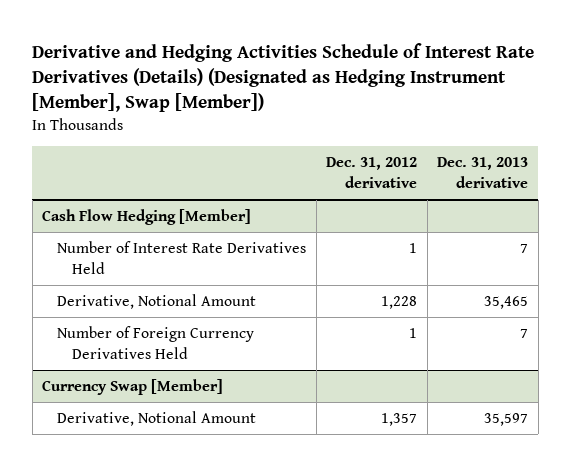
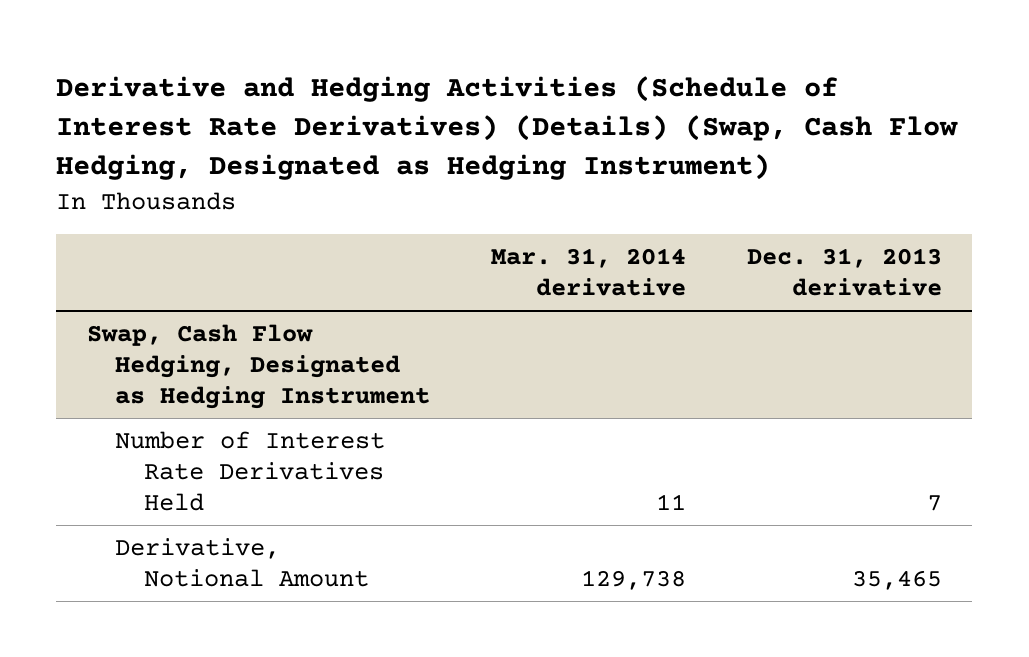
[32,42,535,112] Derivative and Hedging Activities Schedule of Interest Rate Derivatives (Details) (Designated as Hedging Instrument [Member], Swap [Member]) -> [56,75,959,181] Derivative and Hedging Activities (Schedule of Interest Rate Derivatives) (Details) (Swap, Cash Flow Hedging, Designated as Hedging Instrument)
[326,157,418,189] Dec. 31, 2012 derivative -> none
none -> [491,247,687,296] Mar. 31, 2014 derivative
[42,209,252,226] Cash Flow Hedging [Member] -> none
none -> [86,324,431,409] Swap, Cash Flow Hedging, Designated as Hedging Instrument
[57,326,255,359] Number of Foreign Currency Derivatives Held -> none
[42,379,224,396] Currency Swap [Member] -> none
[57,411,257,427] Derivative, Notional Amount -> none

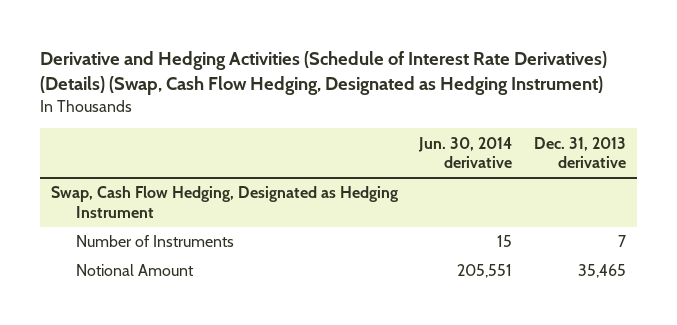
[491,247,687,296] Mar. 31, 2014 derivative -> none
none -> [418,136,513,169] Jun. 30, 2014 derivative
[115,431,386,511] Number of Interest Rate Derivatives Held -> [75,235,234,248] Number of Instruments
[115,538,369,587] Derivative, Notional Amount -> [75,264,194,277] Notional Amount

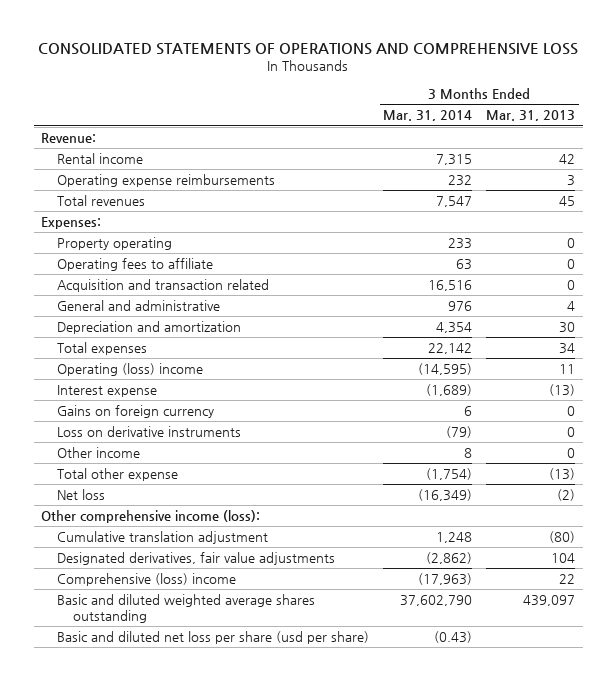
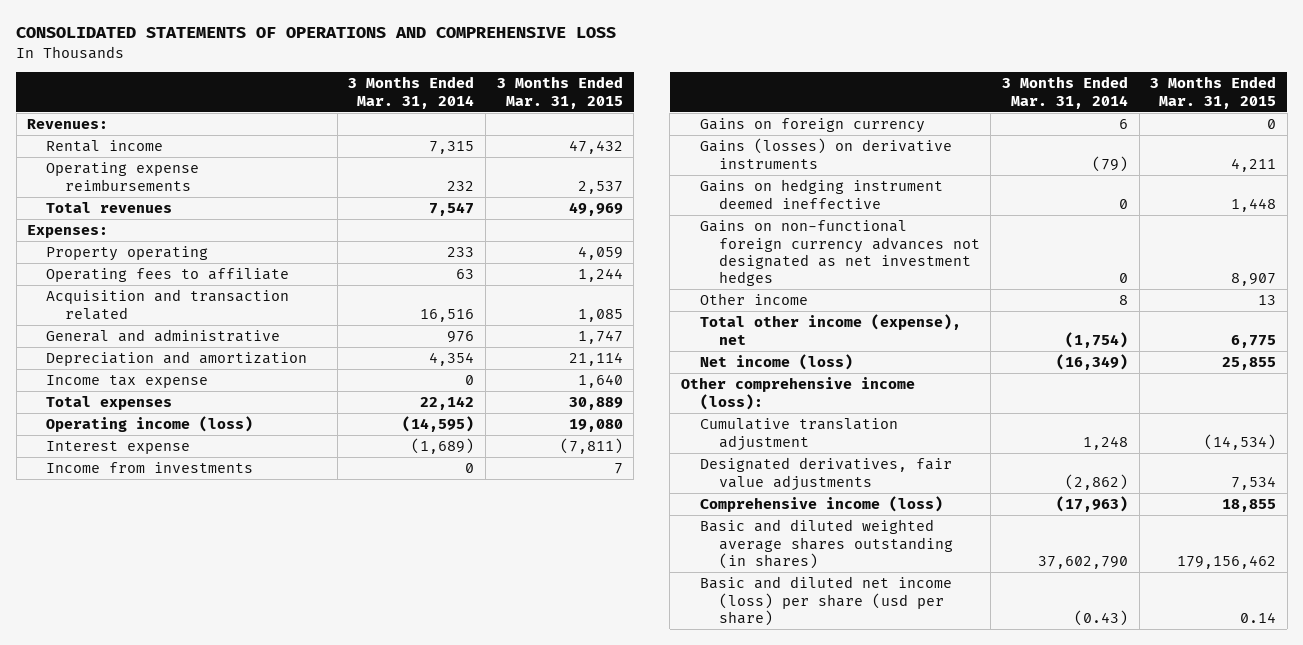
[486,110,576,122] Mar. 31, 2013 -> none
none -> [496,76,623,109] 3 Months Ended Mar. 31, 2015
[40,133,96,144] Revenue: -> [27,119,109,130] Revenues:
none -> [46,375,209,389] Income tax expense
[56,363,203,377] Operating (loss) income -> [46,416,254,433] Operating income (loss)
none -> [46,462,254,474] Income from investments
[56,426,241,438] Loss on derivative instruments -> [699,138,952,169] Gains (losses) on derivative instruments
none -> [699,179,943,209] Gains on hedging instrument deemed ineffective
none -> [699,220,980,287] Gains on non-functional foreign currency advances not designated as net investment hedges
[56,468,178,482] Total other expense -> [699,314,961,345] Total other income (expense), net
[56,489,105,501] Net loss -> [699,354,853,371] Net income (loss)
[56,573,236,587] Comprehensive (loss) income -> [699,496,943,513] Comprehensive income (loss)
[56,594,315,623] Basic and diluted weighted average shares outstanding -> [699,519,953,569] Basic and diluted weighted average shares outstanding (in shares)
[56,631,369,645] Basic and diluted net loss per share (usd per share) -> [699,576,952,626] Basic and diluted net income (loss) per share (usd per share)

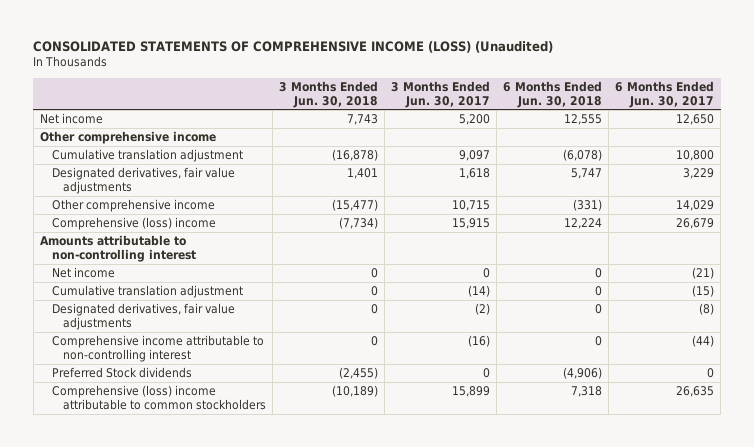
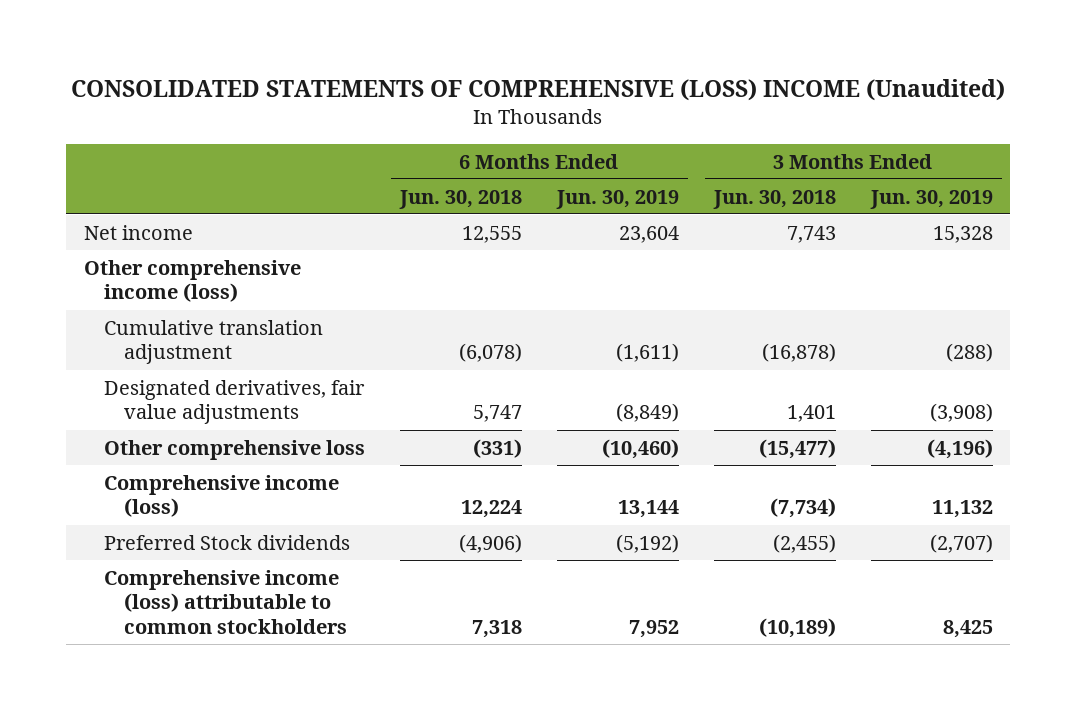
[33,40,554,53] CONSOLIDATED STATEMENTS OF COMPREHENSIVE INCOME (LOSS) (Unaudited) -> [71,79,1006,102] CONSOLIDATED STATEMENTS OF COMPREHENSIVE (LOSS) INCOME (Unaudited)
[391,80,491,108] 3 Months Ended Jun. 30, 2017 -> none
[615,80,715,108] 6 Months Ended Jun. 30, 2017 -> none
none -> [555,189,679,209] Jun. 30, 2019
none -> [869,189,993,209] Jun. 30, 2019
[39,130,216,144] Other comprehensive income -> [83,259,301,303] Other comprehensive income (loss)
[39,234,196,263] Amounts attributable to non-controlling interest -> none
[51,266,115,278] Net income -> none
[51,284,243,298] Cumulative translation adjustment -> none
[51,302,235,331] Designated derivatives, fair value adjustments -> none
[51,334,264,363] Comprehensive income attributable to non-controlling interest -> none
[51,198,215,212] Other comprehensive income -> [104,439,366,460] Other comprehensive loss
[51,216,216,230] Comprehensive (loss) income -> [104,474,340,518] Comprehensive income (loss)
[51,384,267,411] Comprehensive (loss) income attributable to common stockholders -> [104,569,348,635] Comprehensive income (loss) attributable to common stockholders

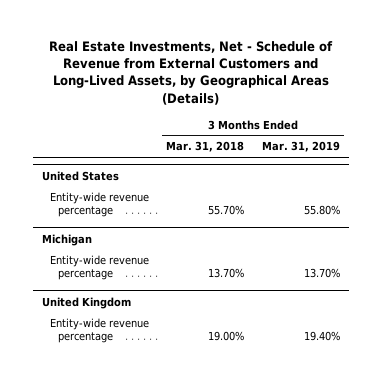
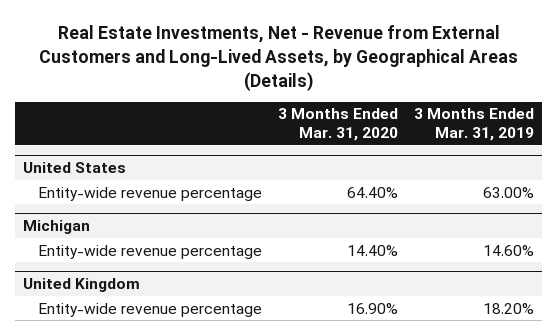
[48,40,333,105] Real Estate Investments, Net - Schedule of Revenue from External Customers and Long-Lived Assets, by Geographical Areas (Details) -> [38,25,518,91] Real Estate Investments, Net - Revenue from External Customers and Long-Lived Assets, by Geographical Areas (Details)
[166,141,245,153] Mar. 31, 2018 -> none
none -> [278,108,399,142] 3 Months Ended Mar. 31, 2020
[303,205,340,216] 55.80% -> [483,186,535,198] 63.00%
[303,268,340,279] 13.70% -> [483,244,535,256] 14.60%
[303,331,340,342] 19.40% -> [483,302,535,314] 18.20%

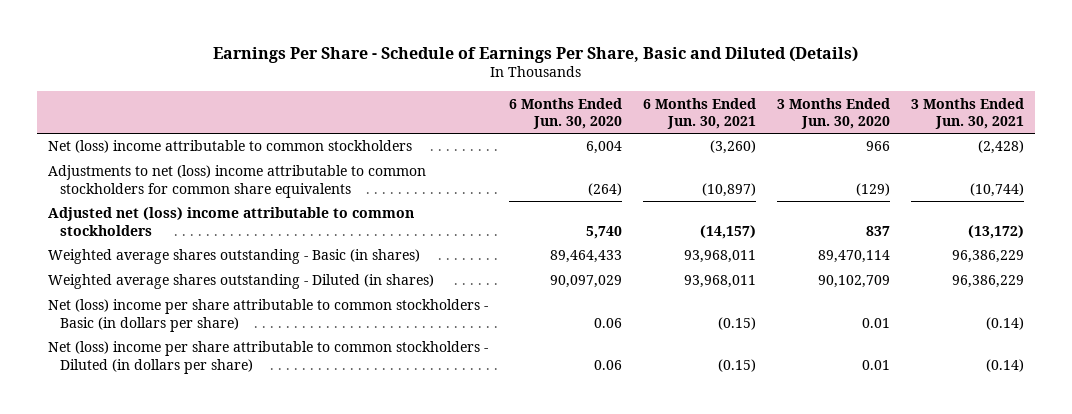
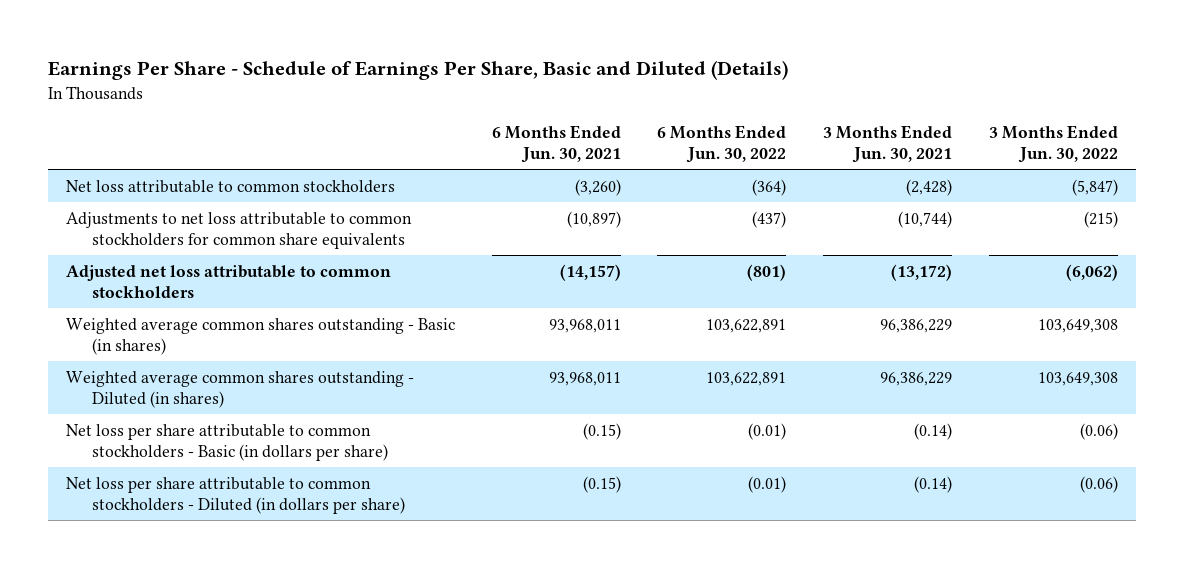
[508,97,622,129] 6 Months Ended Jun. 30, 2020 -> none
[776,97,890,129] 3 Months Ended Jun. 30, 2020 -> none
none -> [657,124,787,163] 6 Months Ended Jun. 30, 2022
none -> [988,124,1118,163] 3 Months Ended Jun. 30, 2022
[47,140,412,154] Net (loss) income attributable to common stockholders -> [65,179,395,193] Net loss attributable to common stockholders
[47,165,426,198] Adjustments to net (loss) income attributable to common stockholders for common share equivalents -> [65,211,412,249] Adjustments to net loss attributable to common stockholders for common share equivalents
[47,207,414,236] Adjusted net (loss) income attributable to common stockholders -> [65,264,391,298] Adjusted net loss attributable to common stockholders
[47,249,420,265] Weighted average shares outstanding - Basic (in shares) -> [65,317,455,355] Weighted average common shares outstanding - Basic (in shares)
[47,274,434,290] Weighted average shares outstanding - Diluted (in shares) -> [65,370,414,408] Weighted average common shares outstanding - Diluted (in shares)
[47,299,488,332] Net (loss) income per share attributable to common stockholders - Basic (in dollars per share) -> [65,423,388,461] Net loss per share attributable to common stockholders - Basic (in dollars per share)
[47,341,488,374] Net (loss) income per share attributable to common stockholders - Diluted (in dollars per share) -> [65,476,405,514] Net loss per share attributable to common stockholders - Diluted (in dollars per share)

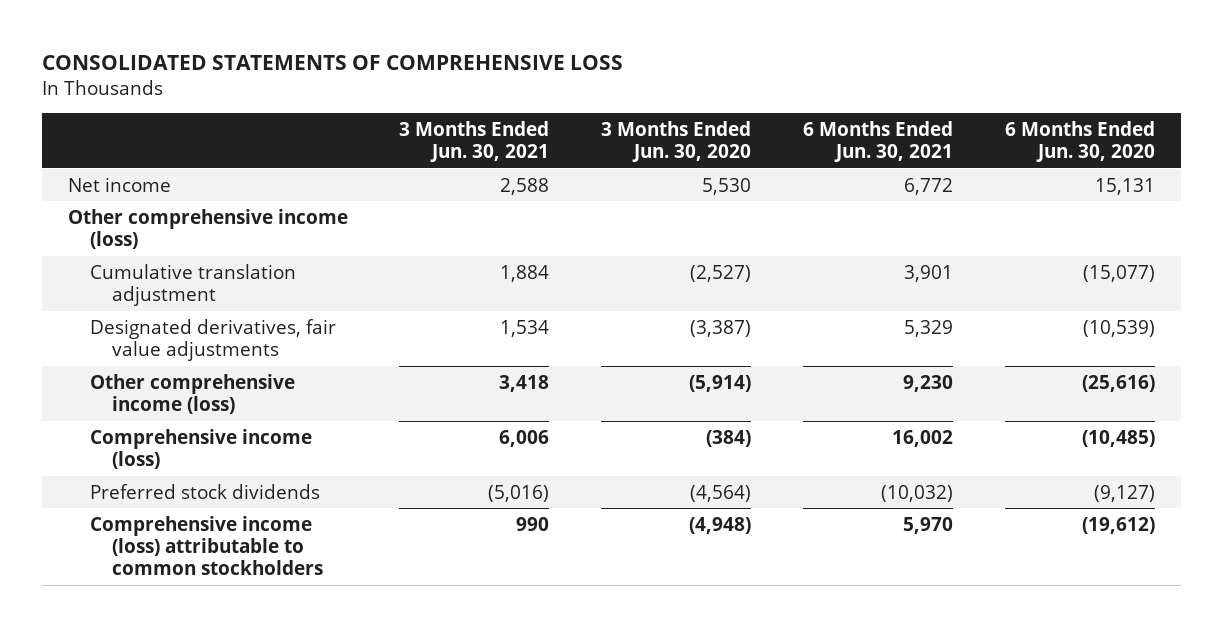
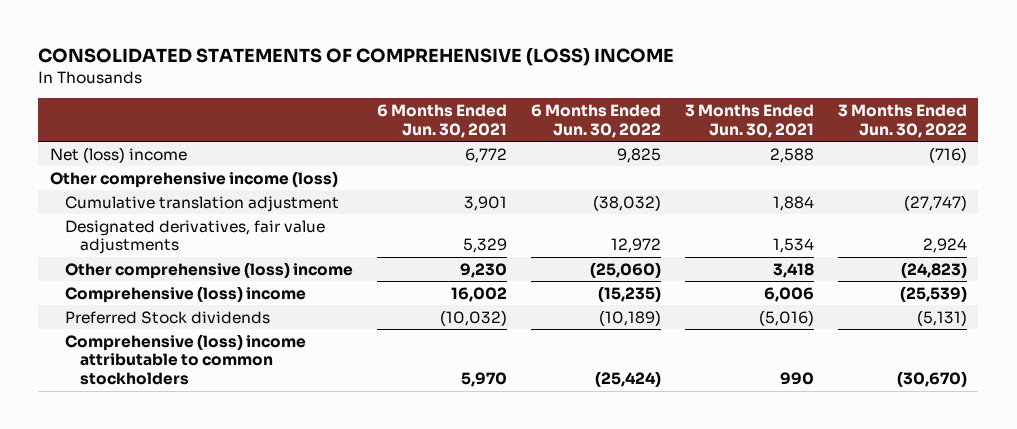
[41,55,623,71] CONSOLIDATED STATEMENTS OF COMPREHENSIVE LOSS -> [38,48,675,67] CONSOLIDATED STATEMENTS OF COMPREHENSIVE (LOSS) INCOME
[601,120,752,163] 3 Months Ended Jun. 30, 2020 -> none
[1004,120,1155,163] 6 Months Ended Jun. 30, 2020 -> none
none -> [530,104,661,138] 6 Months Ended Jun. 30, 2022
none -> [837,104,967,138] 3 Months Ended Jun. 30, 2022
[67,176,171,192] Net income -> [50,146,188,163] Net (loss) income
[89,373,295,414] Other comprehensive income (loss) -> [64,261,353,279] Other comprehensive (loss) income
[89,428,312,469] Comprehensive income (loss) -> [64,285,306,303] Comprehensive (loss) income
[89,483,320,499] Preferred stock dividends -> [64,310,270,324] Preferred Stock dividends
[89,515,323,576] Comprehensive income (loss) attributable to common stockholders -> [64,333,306,386] Comprehensive (loss) income attributable to common stockholders

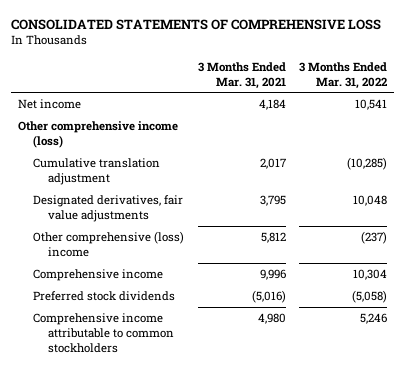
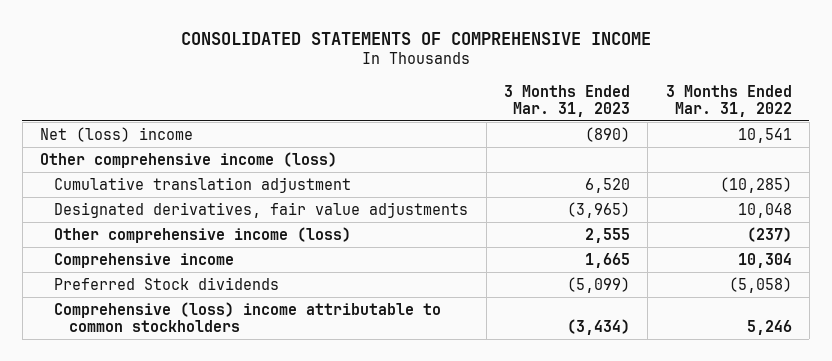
[11,18,382,30] CONSOLIDATED STATEMENTS OF COMPREHENSIVE LOSS -> [180,31,651,45] CONSOLIDATED STATEMENTS OF COMPREHENSIVE INCOME
[197,61,286,89] 3 Months Ended Mar. 31, 2021 -> none
none -> [503,84,630,117] 3 Months Ended Mar. 31, 2023
[17,98,81,109] Net income -> [39,126,193,142] Net (loss) income
[32,230,184,257] Other comprehensive (loss) income -> [54,226,352,243] Other comprehensive income (loss)
[32,290,175,301] Preferred stock dividends -> [54,276,280,290] Preferred Stock dividends
[32,312,174,353] Comprehensive income attributable to common stockholders -> [54,301,442,332] Comprehensive (loss) income attributable to common stockholders

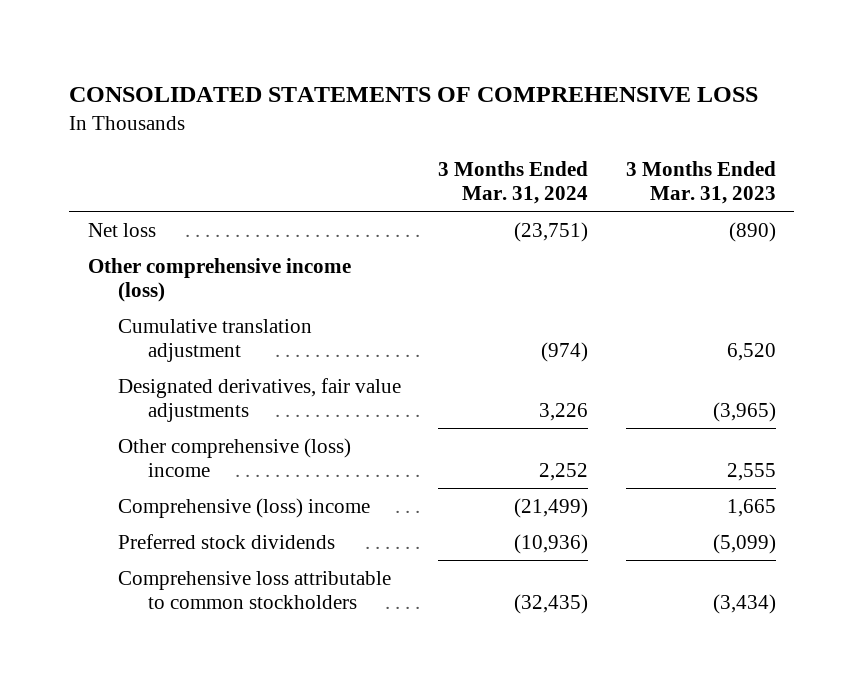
[180,31,651,45] CONSOLIDATED STATEMENTS OF COMPREHENSIVE INCOME -> [69,86,759,102] CONSOLIDATED STATEMENTS OF COMPREHENSIVE LOSS
[665,84,792,117] 3 Months Ended Mar. 31, 2022 -> none
none -> [438,160,589,205] 3 Months Ended Mar. 31, 2024
[39,126,193,142] Net (loss) income -> [87,222,156,237] Net loss
[54,226,352,243] Other comprehensive income (loss) -> [118,437,352,478] Other comprehensive (loss) income
[54,252,235,268] Comprehensive income -> [118,497,371,518] Comprehensive (loss) income
[54,276,280,290] Preferred Stock dividends -> [118,533,336,549] Preferred stock dividends
[54,301,442,332] Comprehensive (loss) income attributable to common stockholders -> [118,570,392,610] Comprehensive loss attributable to common stockholders

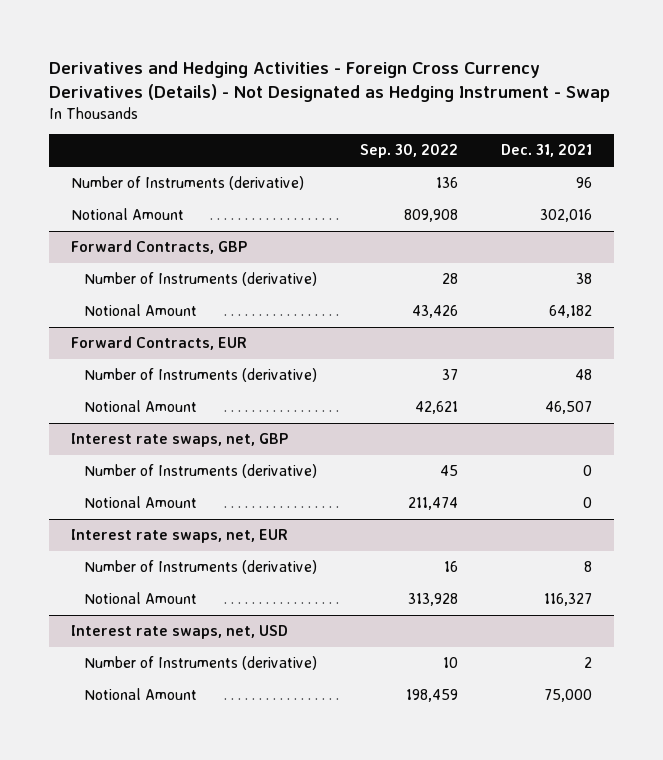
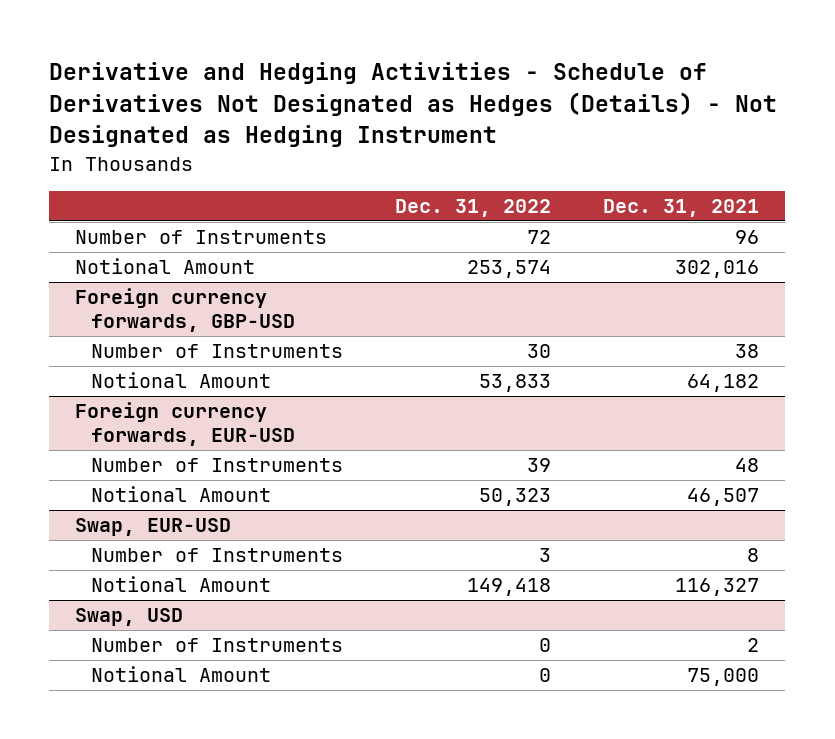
[49,60,611,102] Derivatives and Hedging Activities - Foreign Cross Currency Derivatives (Details) - Not Designated as Hedging Instrument - Swap -> [49,62,778,148] Derivative and Hedging Activities - Schedule of Derivatives Not Designated as Hedges (Details) - Not Designated as Hedging Instrument
[360,144,459,159] Sep. 30, 2022 -> none
none -> [395,199,552,218] Dec. 31, 2022
[70,176,304,191] Number of Instruments (derivative) -> [75,230,328,245] Number of Instruments
[70,240,247,255] Forward Contracts, GBP -> none
none -> [75,288,296,333] Foreign currency forwards, GBP-USD
[84,272,318,287] Number of Instruments (derivative) -> [91,344,344,359] Number of Instruments
[70,336,247,351] Forward Contracts, EUR -> none
none -> [75,402,296,447] Foreign currency forwards, EUR-USD
[84,368,318,383] Number of Instruments (derivative) -> [91,458,344,473] Number of Instruments
[70,433,288,448] Interest rate swaps, net, GBP -> none
[84,496,198,509] Notional Amount -> none
[70,529,288,544] Interest rate swaps, net, EUR -> none
[84,560,318,575] Number of Instruments (derivative) -> none
none -> [75,518,232,537] Swap, EUR-USD
[84,464,318,479] Number of Instruments (derivative) -> [91,548,344,563] Number of Instruments
[583,465,593,477] 0 -> [747,548,760,563] 8
[70,625,288,640] Interest rate swaps, net, USD -> none
none -> [75,608,184,627] Swap, USD
[84,656,318,671] Number of Instruments (derivative) -> [91,638,344,653] Number of Instruments

